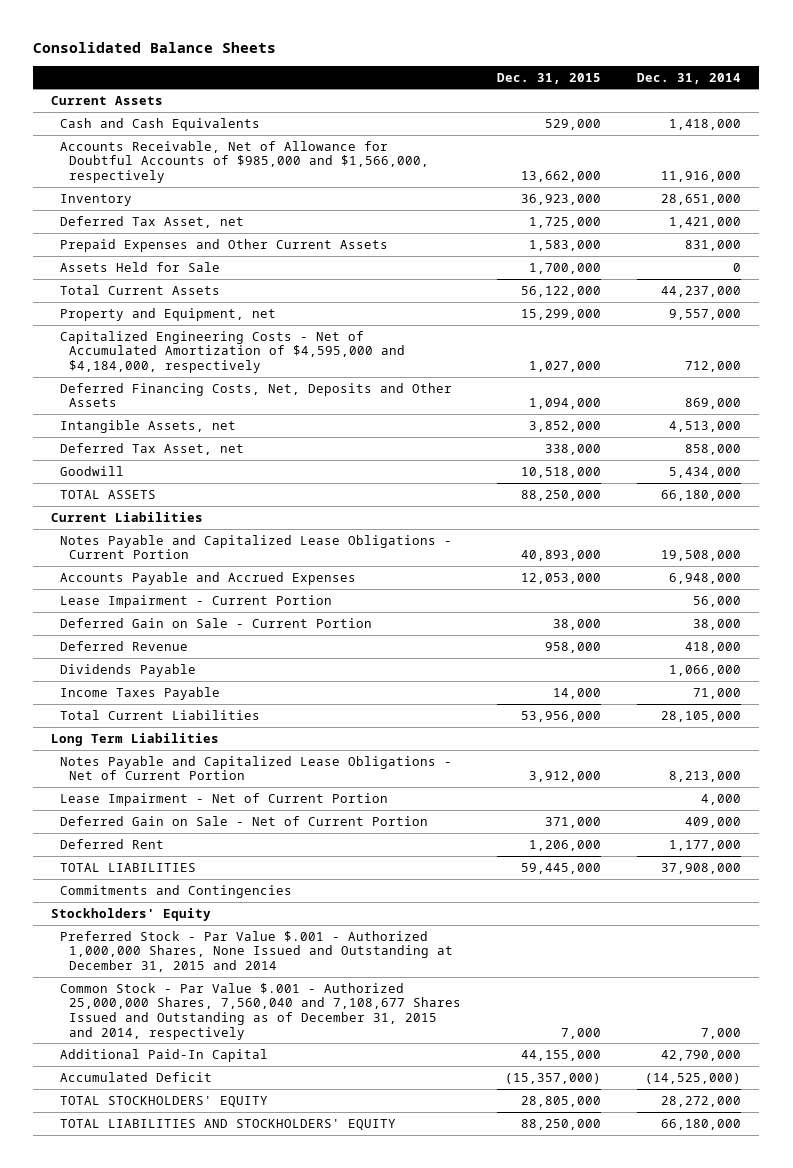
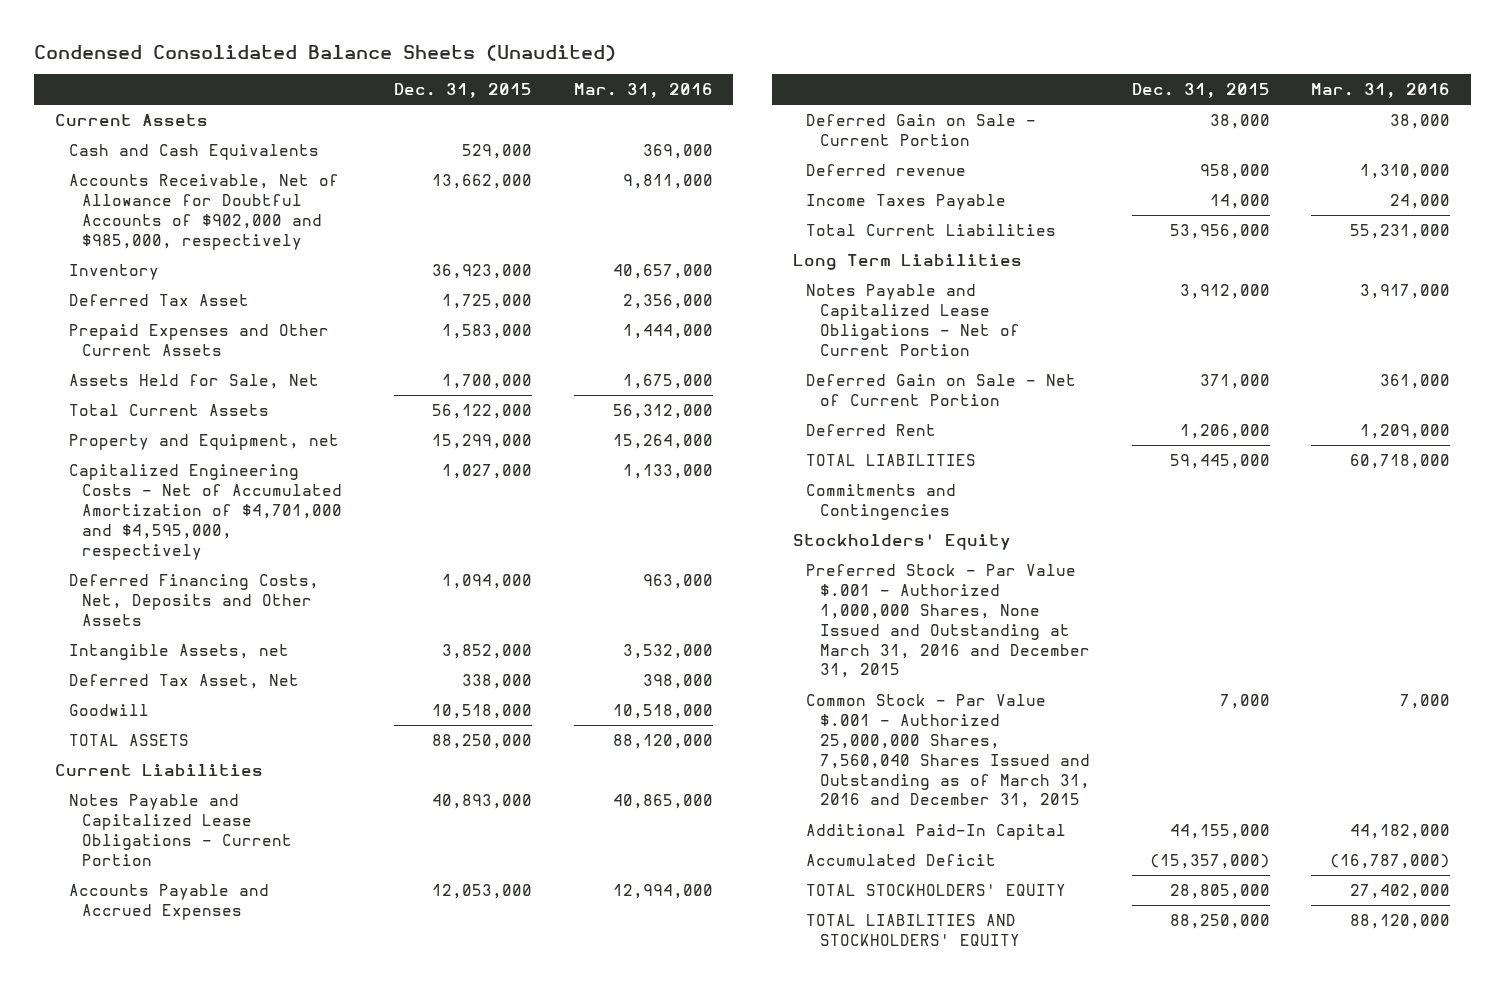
[33,42,277,54] Consolidated Balance Sheets -> [34,44,617,61] Condensed Consolidated Balance Sheets (Unaudited)
[637,72,742,84] Dec. 31, 2014 -> none
none -> [573,83,713,99] Mar. 31, 2016
[60,140,430,184] Accounts Receivable, Net of Allowance for Doubtful Accounts of $985,000 and $1,566,000, respectively -> [68,174,339,250] Accounts Receivable, Net of Allowance for Doubtful Accounts of $902,000 and $985,000, respectively
[60,215,245,228] Deferred Tax Asset, net -> [68,294,249,307] Deferred Tax Asset
[60,261,221,272] Assets Held for Sale -> [68,374,319,390] Assets Held for Sale, Net
[60,330,406,374] Capitalized Engineering Costs - Net of Accumulated Amortization of $4,595,000 and $4,184,000, respectively -> [68,464,343,560] Capitalized Engineering Costs - Net of Accumulated Amortization of $4,701,000 and $4,595,000, respectively
[60,442,245,455] Deferred Tax Asset, net -> [68,674,299,690] Deferred Tax Asset, Net
[60,594,333,608] Lease Impairment - Current Portion -> none
[60,663,197,677] Dividends Payable -> none
[60,640,189,651] Deferred Revenue -> [806,164,967,177] Deferred revenue
[60,792,389,806] Lease Impairment - Net of Current Portion -> none
[60,930,454,973] Preferred Stock - Par Value $.001 - Authorized 1,000,000 Shares, None Issued and Outstanding at December 31, 2015 and 2014 -> [806,564,1090,679] Preferred Stock - Par Value $.001 - Authorized 1,000,000 Shares, None Issued and Outstanding at March 31, 2016 and December 31, 2015
[60,982,462,1040] Common Stock - Par Value $.001 - Authorized 25,000,000 Shares, 7,560,040 and 7,108,677 Shares Issued and Outstanding as of December 31, 2015 and 2014, respectively -> [806,694,1090,809] Common Stock - Par Value $.001 - Authorized 25,000,000 Shares, 7,560,040 Shares Issued and Outstanding as of March 31, 2016 and December 31, 2015

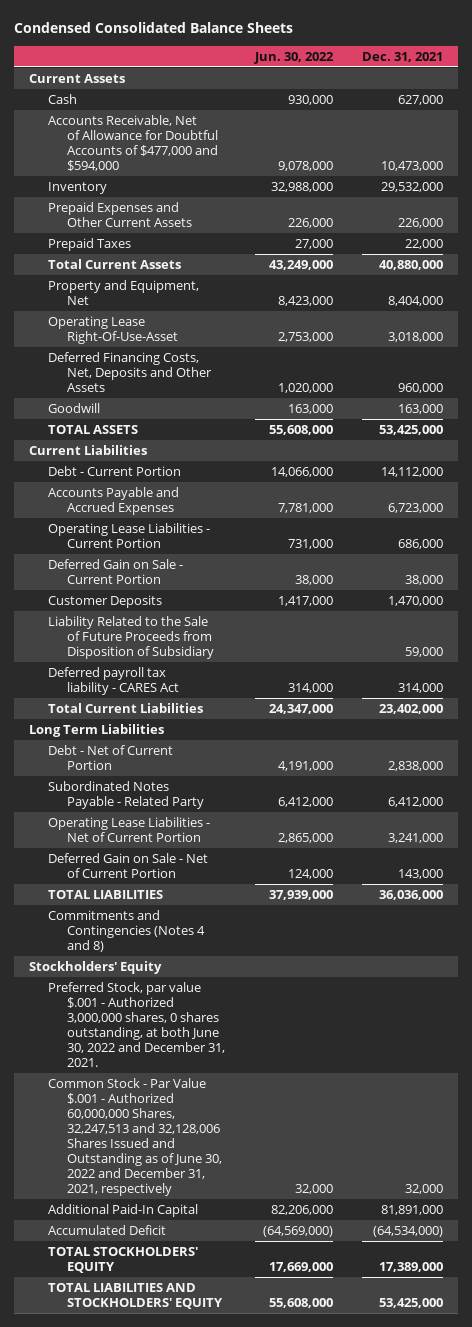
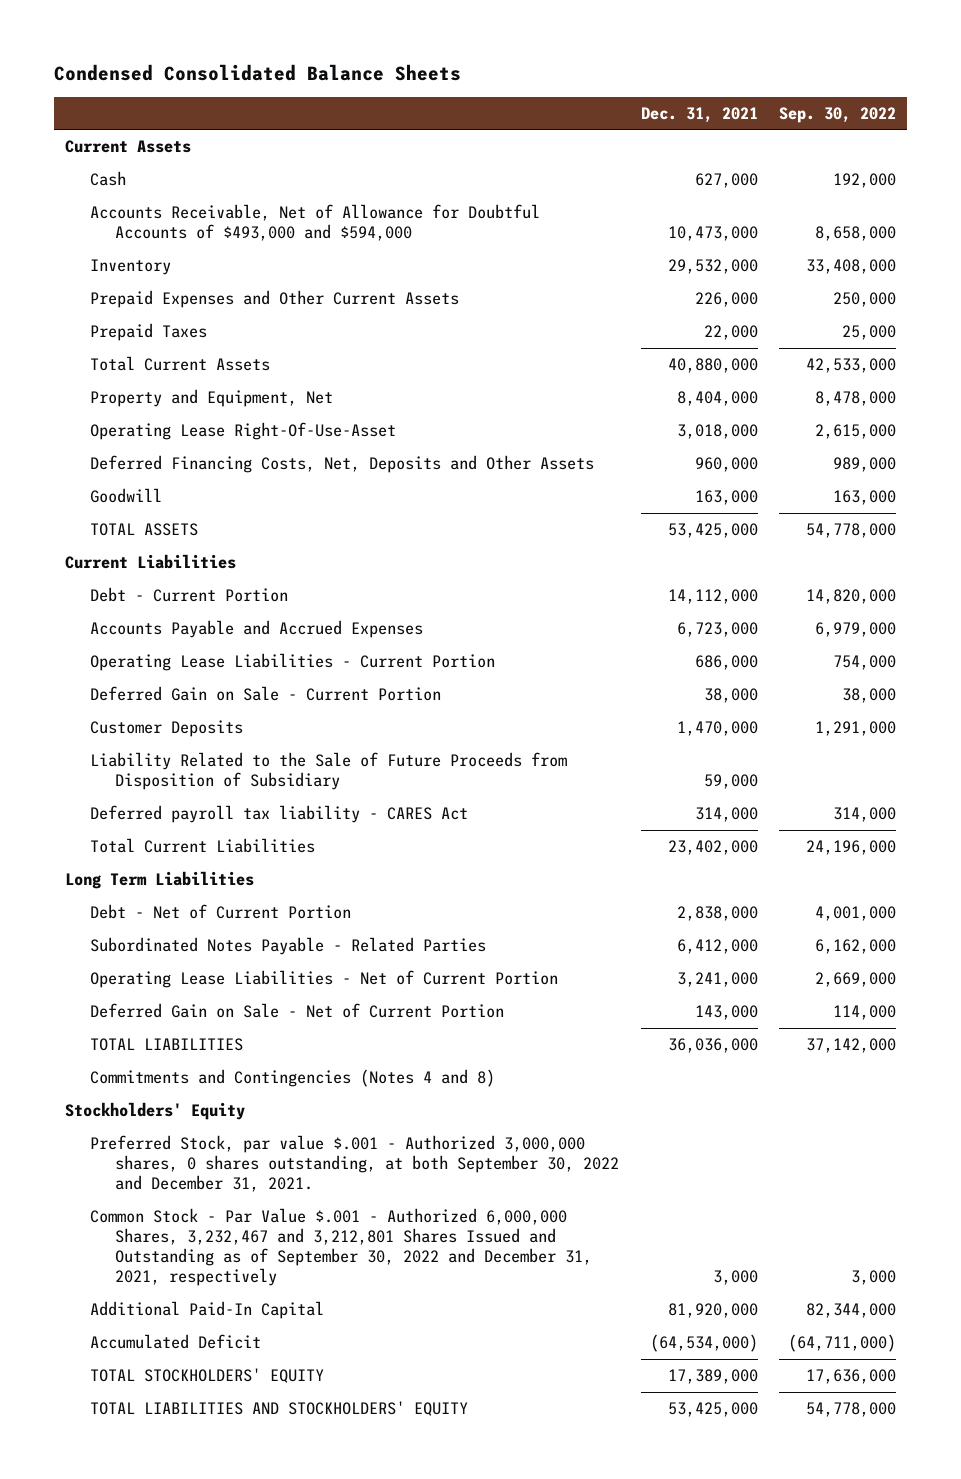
[253,51,334,64] Jun. 30, 2022 -> none
none -> [779,106,897,123] Sep. 30, 2022
[48,115,219,171] Accounts Receivable, Net of Allowance for Doubtful Accounts of $477,000 and $594,000 -> [90,204,541,242] Accounts Receivable, Net of Allowance for Doubtful Accounts of $493,000 and $594,000
[48,781,205,810] Subordinated Notes Payable - Related Party -> [90,937,487,956] Subordinated Notes Payable - Related Parties
[48,982,226,1067] Preferred Stock, par value $.001 - Authorized 3,000,000 shares, 0 shares outstanding, at both June 30, 2022 and December 31, 2021. -> [90,1135,620,1193] Preferred Stock, par value $.001 - Authorized 3,000,000 shares, 0 shares outstanding, at both September 30, 2022 and December 31, 2021.
[48,1078,223,1196] Common Stock - Par Value $.001 - Authorized 60,000,000 Shares, 32,247,513 and 32,128,006 Shares Issued and Outstanding as of June 30, 2022 and December 31, 2021, respectively -> [90,1208,593,1287] Common Stock - Par Value $.001 - Authorized 6,000,000 Shares, 3,232,467 and 3,212,801 Shares Issued and Outstanding as of September 30, 2022 and December 31, 2021, respectively
[405,1183,444,1194] 32,000 -> [712,1270,758,1286] 3,000
[381,1205,444,1216] 81,891,000 -> [667,1303,758,1319] 81,920,000

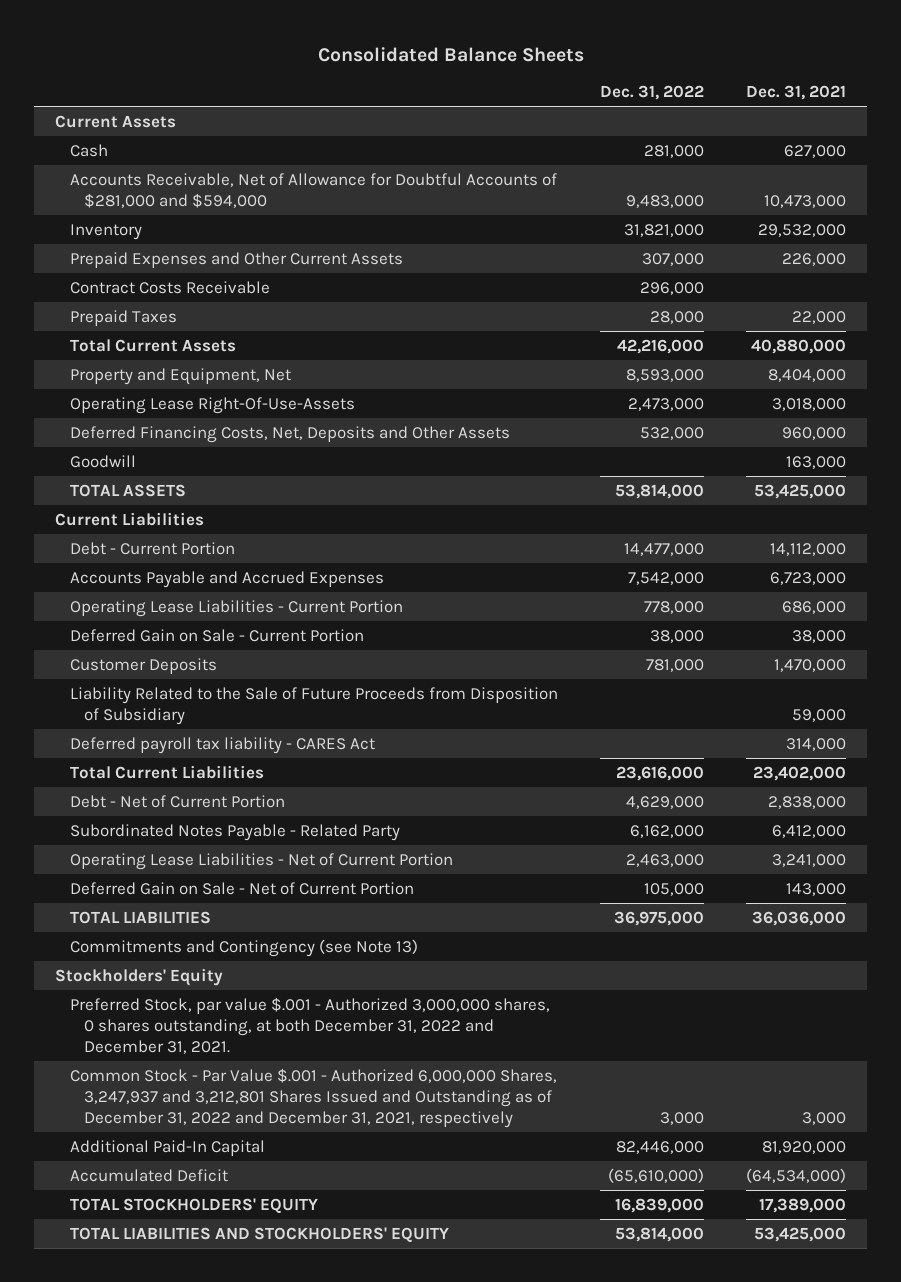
[54,64,462,82] Condensed Consolidated Balance Sheets -> [317,46,584,62] Consolidated Balance Sheets
[779,106,897,123] Sep. 30, 2022 -> none
none -> [599,85,704,101] Dec. 31, 2022
[90,204,541,242] Accounts Receivable, Net of Allowance for Doubtful Accounts of $493,000 and $594,000 -> [69,172,557,209] Accounts Receivable, Net of Allowance for Doubtful Accounts of $281,000 and $594,000
none -> [69,280,270,294] Contract Costs Receivable
[90,422,397,441] Operating Lease Right-Of-Use-Asset -> [69,396,355,414] Operating Lease Right-Of-Use-Assets
[64,871,254,890] Long Term Liabilities -> none
[90,937,487,956] Subordinated Notes Payable - Related Parties -> [69,823,400,841] Subordinated Notes Payable - Related Party
[90,1069,496,1088] Commitments and Contingencies (Notes 4 and 8) -> [69,938,418,957] Commitments and Contingency (see Note 13)
[90,1135,620,1193] Preferred Stock, par value $.001 - Authorized 3,000,000 shares, 0 shares outstanding, at both September 30, 2022 and December 31, 2021. -> [69,996,550,1055] Preferred Stock, par value $.001 - Authorized 3,000,000 shares, 0 shares outstanding, at both December 31, 2022 and December 31, 2021.
[90,1208,593,1287] Common Stock - Par Value $.001 - Authorized 6,000,000 Shares, 3,232,467 and 3,212,801 Shares Issued and Outstanding as of September 30, 2022 and December 31, 2021, respectively -> [69,1067,557,1129] Common Stock - Par Value $.001 - Authorized 6,000,000 Shares, 3,247,937 and 3,212,801 Shares Issued and Outstanding as of December 31, 2022 and December 31, 2021, respectively

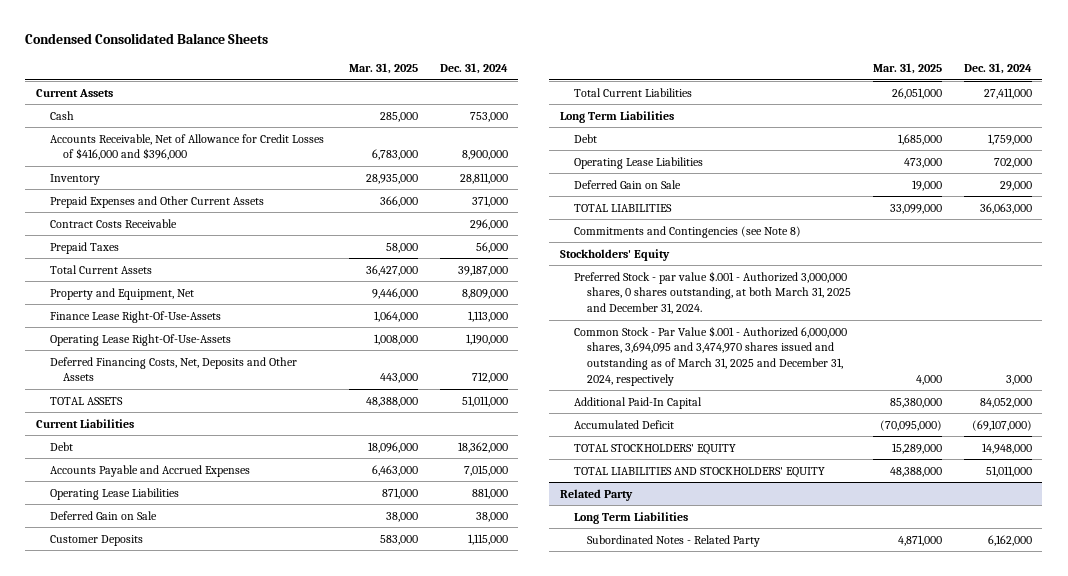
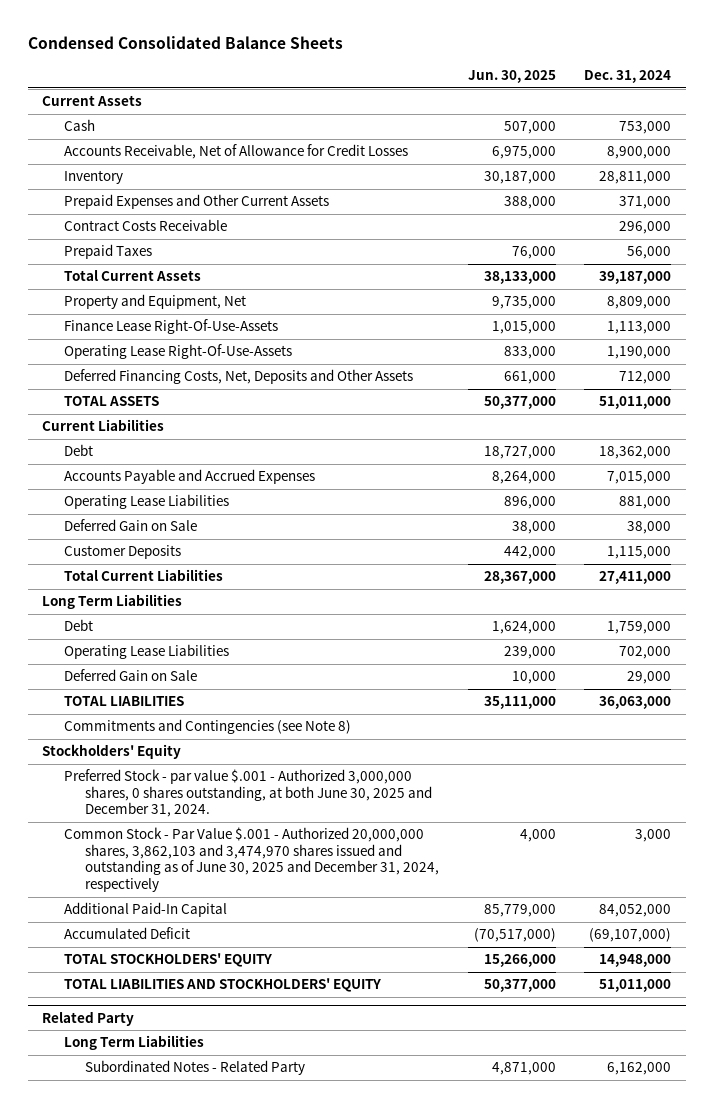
[349,63,419,75] Mar. 31, 2025 -> none
none -> [467,70,556,84] Jun. 30, 2025
[49,133,324,161] Accounts Receivable, Net of Allowance for Credit Losses of $416,000 and $396,000 -> [63,144,408,160] Accounts Receivable, Net of Allowance for Credit Losses
[573,270,852,315] Preferred Stock - par value $.001 - Authorized 3,000,000 shares, 0 shares outstanding, at both March 31, 2025 and December 31, 2024. -> [63,769,433,818] Preferred Stock - par value $.001 - Authorized 3,000,000 shares, 0 shares outstanding, at both June 30, 2025 and December 31, 2024.
[573,325,847,386] Common Stock - Par Value $.001 - Authorized 6,000,000 shares, 3,694,095 and 3,474,970 shares issued and outstanding as of March 31, 2025 and December 31, 2024, respectively -> [63,827,440,892] Common Stock - Par Value $.001 - Authorized 20,000,000 shares, 3,862,103 and 3,474,970 shares issued and outstanding as of June 30, 2025 and December 31, 2024, respectively

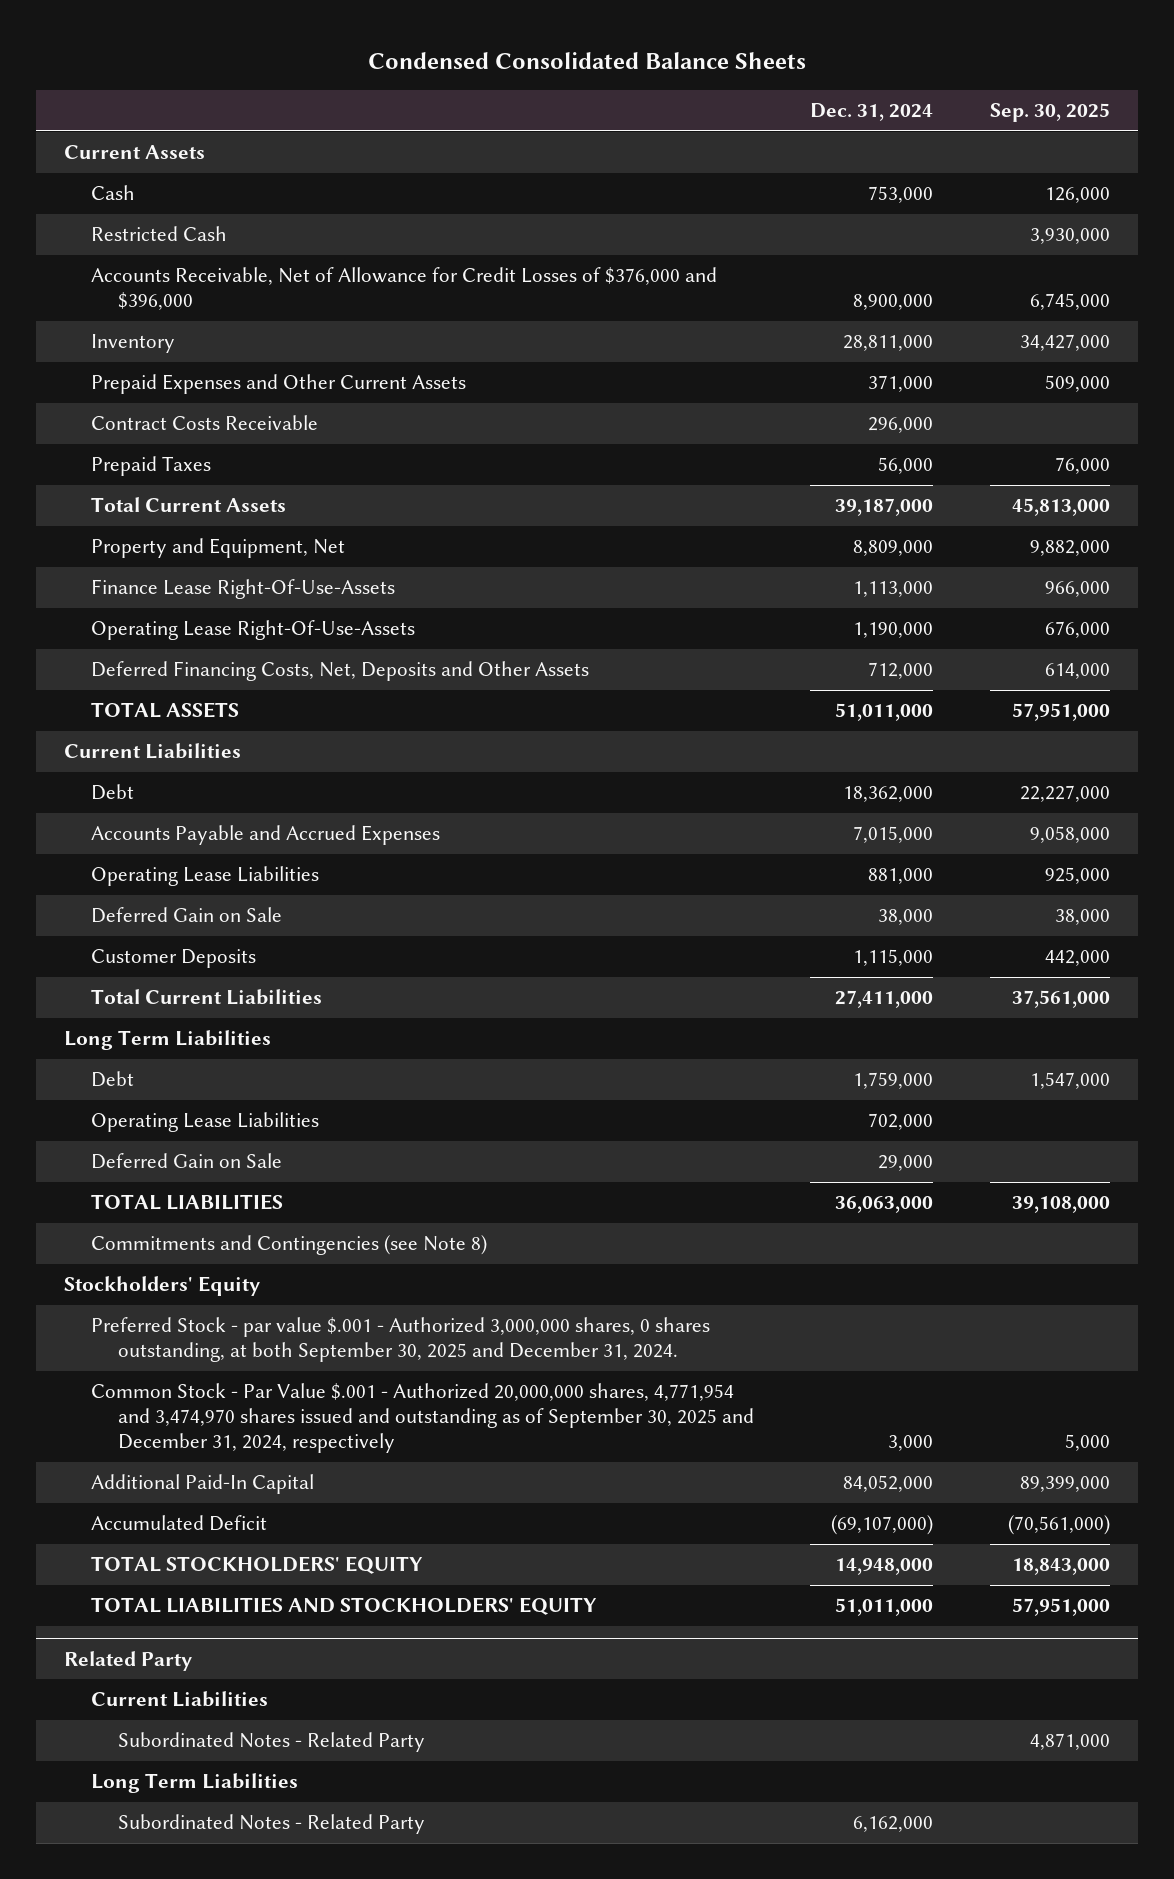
[467,70,556,84] Jun. 30, 2025 -> none
none -> [989,103,1110,123] Sep. 30, 2025
none -> [91,226,228,242] Restricted Cash
[63,144,408,160] Accounts Receivable, Net of Allowance for Credit Losses -> [91,267,718,311] Accounts Receivable, Net of Allowance for Credit Losses of $376,000 and $396,000
[63,769,433,818] Preferred Stock - par value $.001 - Authorized 3,000,000 shares, 0 shares outstanding, at both June 30, 2025 and December 31, 2024. -> [91,1317,711,1363] Preferred Stock - par value $.001 - Authorized 3,000,000 shares, 0 shares outstanding, at both September 30, 2025 and December 31, 2024.
[63,827,440,892] Common Stock - Par Value $.001 - Authorized 20,000,000 shares, 3,862,103 and 3,474,970 shares issued and outstanding as of June 30, 2025 and December 31, 2024, respectively -> [91,1383,755,1453] Common Stock - Par Value $.001 - Authorized 20,000,000 shares, 4,771,954 and 3,474,970 shares issued and outstanding as of September 30, 2025 and December 31, 2024, respectively
none -> [91,1691,269,1708] Current Liabilities
none -> [118,1732,426,1753] Subordinated Notes - Related Party

